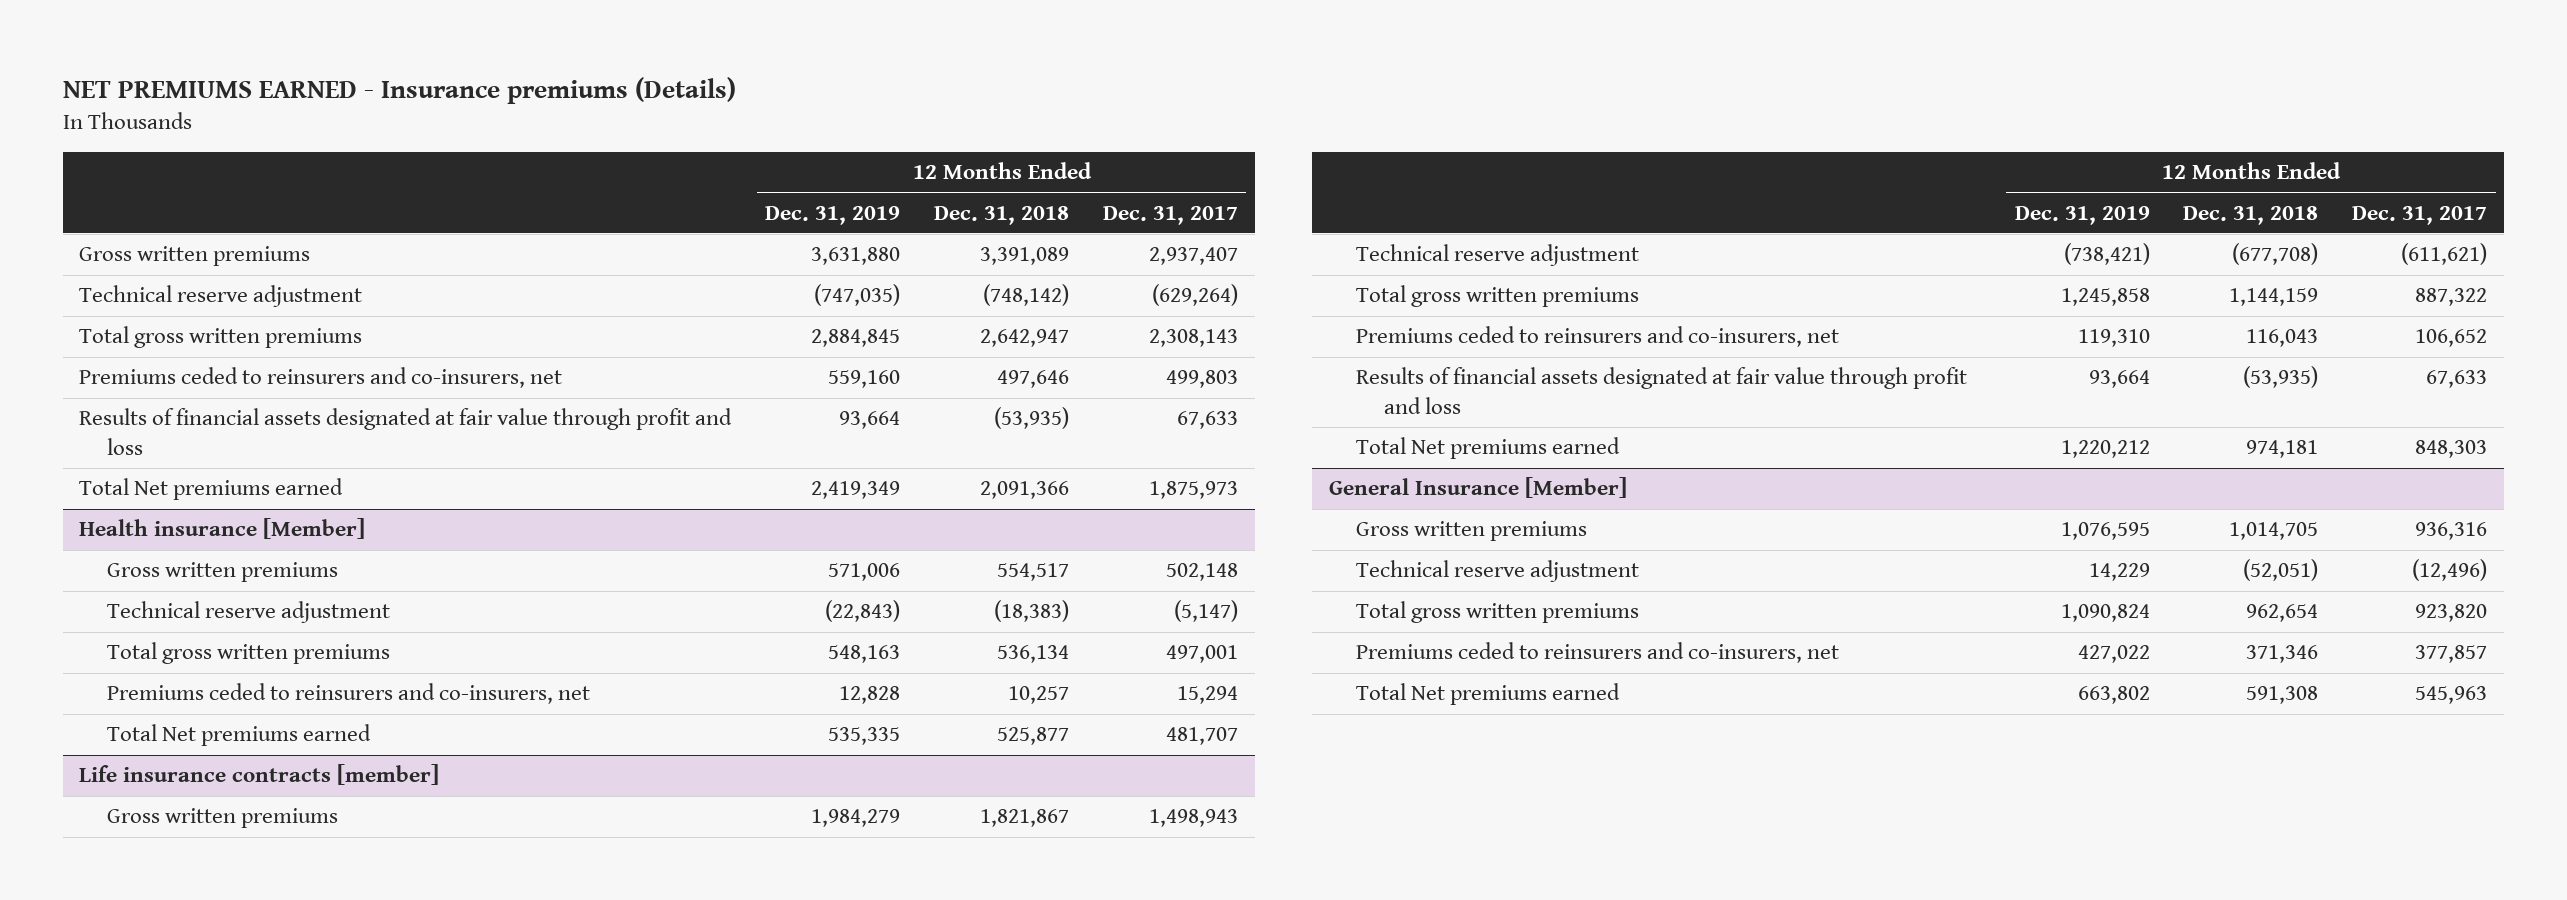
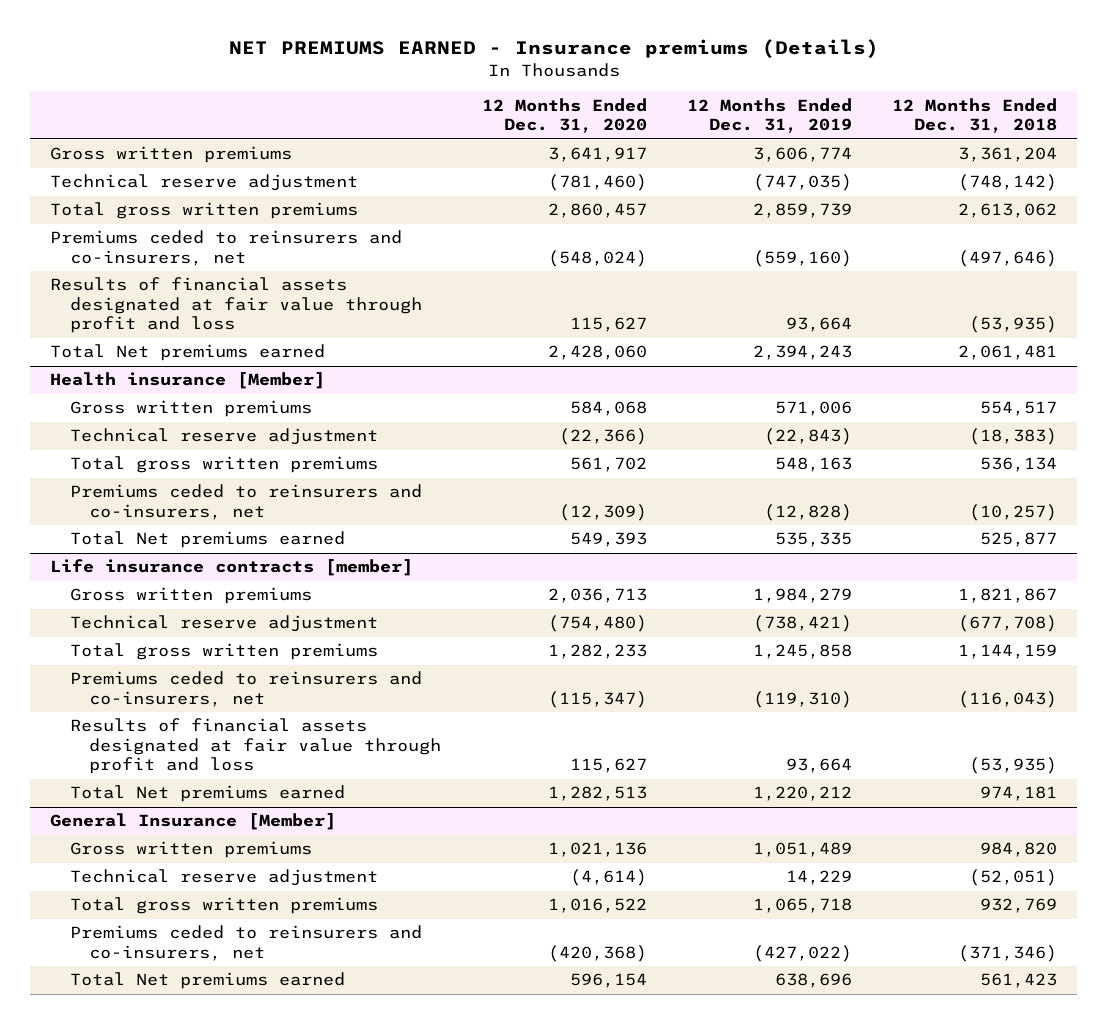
[1102,205,1238,225] Dec. 31, 2017 -> none
none -> [481,97,647,134] 12 Months Ended Dec. 31, 2020
[811,247,901,266] 3,631,880 -> [752,147,852,163] 3,606,774
[980,247,1070,266] 3,391,089 -> [958,147,1058,163] 3,361,204
[811,329,901,348] 2,884,845 -> [752,203,852,219] 2,859,739
[980,329,1070,348] 2,642,947 -> [958,203,1058,219] 2,613,062
[828,370,901,389] 559,160 -> [752,249,852,267] (559,160)
[997,370,1070,389] 497,646 -> [958,249,1058,267] (497,646)
[811,481,901,500] 2,419,349 -> [752,345,852,361] 2,394,243
[980,481,1070,500] 2,091,366 -> [958,345,1058,361] 2,061,481
[839,686,901,705] 12,828 -> [763,503,852,521] (12,828)
[1008,686,1070,705] 10,257 -> [969,503,1058,521] (10,257)
[2077,329,2150,348] 119,310 -> [752,690,852,708] (119,310)
[2246,329,2319,348] 116,043 -> [958,690,1058,708] (116,043)
[2060,522,2150,541] 1,076,595 -> [752,842,852,858] 1,051,489
[2229,522,2319,541] 1,014,705 -> [980,842,1058,858] 984,820
[2060,604,2150,623] 1,090,824 -> [752,898,852,914] 1,065,718
[2246,604,2319,623] 962,654 -> [980,898,1058,914] 932,769
[2077,645,2150,664] 427,022 -> [752,944,852,962] (427,022)
[2246,645,2319,664] 371,346 -> [958,944,1058,962] (371,346)
[2077,686,2150,705] 663,802 -> [774,973,852,989] 638,696
[2246,686,2319,705] 591,308 -> [980,973,1058,989] 561,423

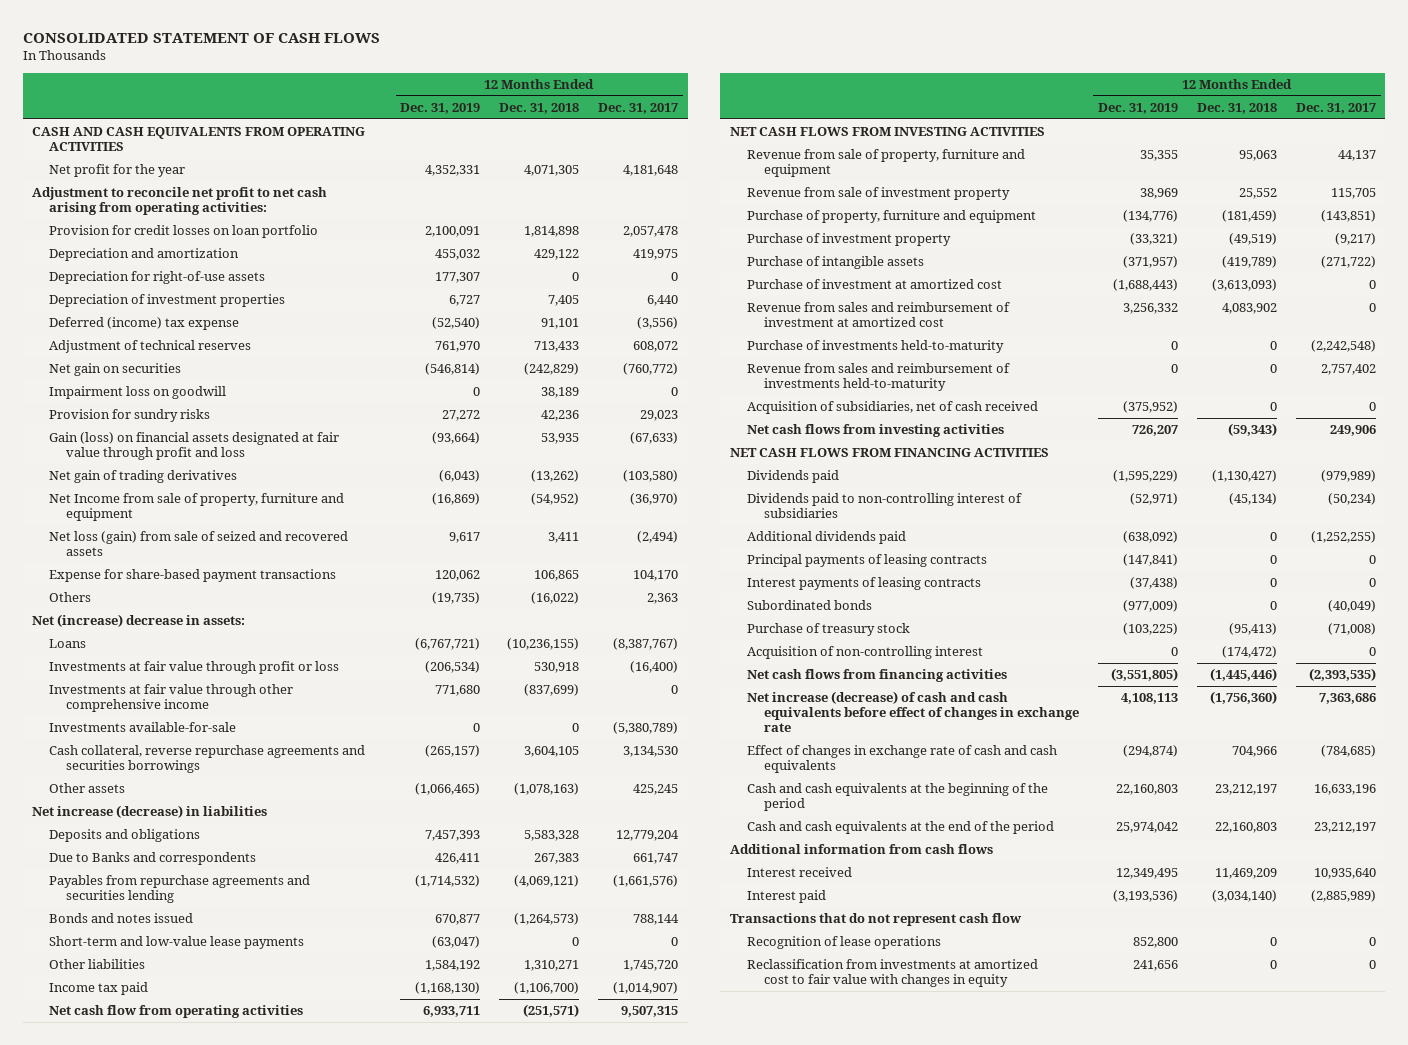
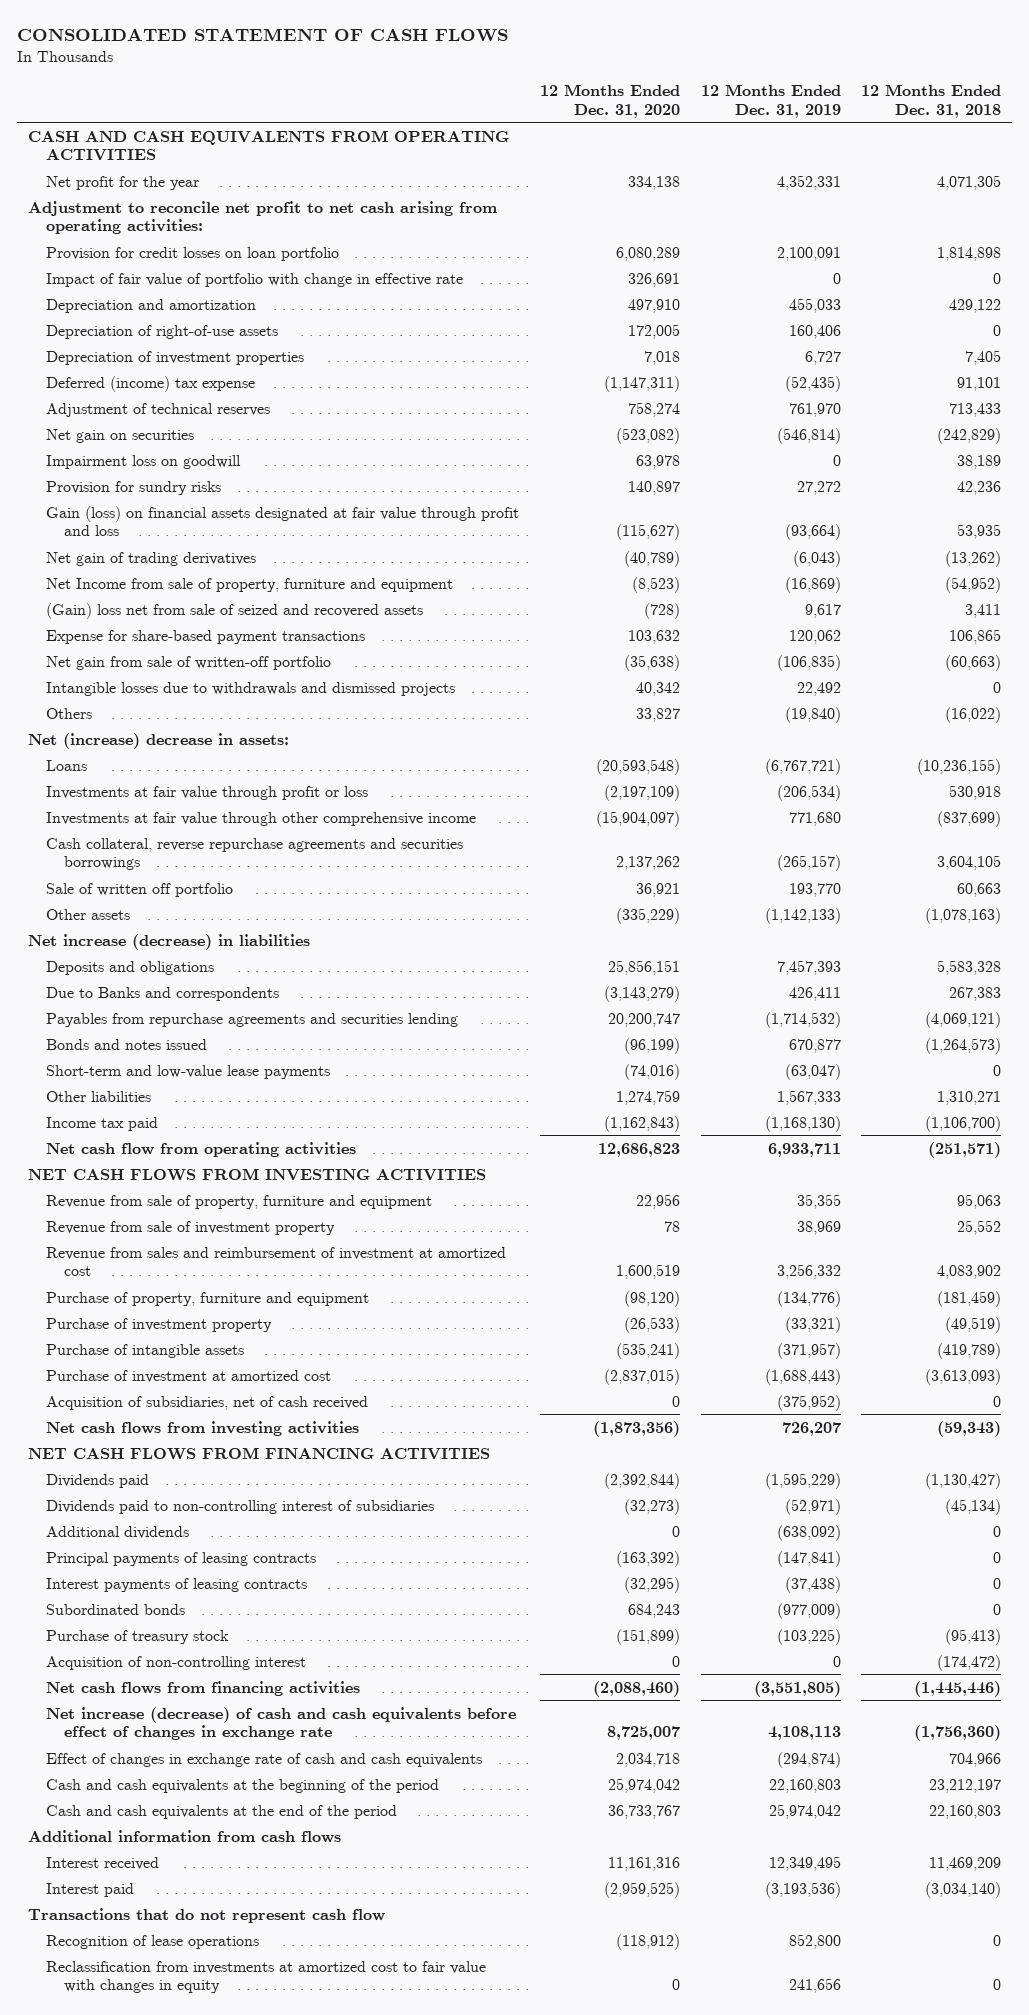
[598,102,679,114] Dec. 31, 2017 -> none
none -> [539,84,680,118] 12 Months Ended Dec. 31, 2020
none -> [45,272,463,287] Impact of fair value of portfolio with change in effective rate
[435,249,481,261] 455,032 -> [788,297,841,313] 455,033
[49,271,266,285] Depreciation for right-of-use assets -> [45,324,278,339] Depreciation of right-of-use assets
[435,272,481,284] 177,307 -> [788,324,841,339] 160,406
[432,317,481,330] (52,540) -> [784,375,841,392] (52,435)
[49,531,349,557] Net loss (gain) from sale of seized and recovered assets -> [45,602,423,619] (Gain) loss net from sale of seized and recovered assets
none -> [45,655,331,670] Net gain from sale of written-off portfolio
none -> [45,681,455,696] Intangible losses due to withdrawals and dismissed projects
[432,592,481,605] (19,735) -> [784,706,841,723] (19,840)
[49,722,237,733] Investments available-for-sale -> none
none -> [45,882,233,897] Sale of written off portfolio
[415,783,481,796] (1,066,465) -> [764,907,841,924] (1,142,133)
[425,960,481,972] 1,584,192 -> [776,1089,841,1105] 1,567,333
[746,302,1010,328] Revenue from sales and reimbursement of investment at amortized cost -> [45,1246,506,1276] Revenue from sales and reimbursement of investment at amortized cost
[746,340,1004,354] Purchase of investments held-to-maturity -> none
[746,363,1010,392] Revenue from sales and reimbursement of investments held-to-maturity -> none
[746,531,906,545] Additional dividends paid -> [45,1525,189,1539] Additional dividends

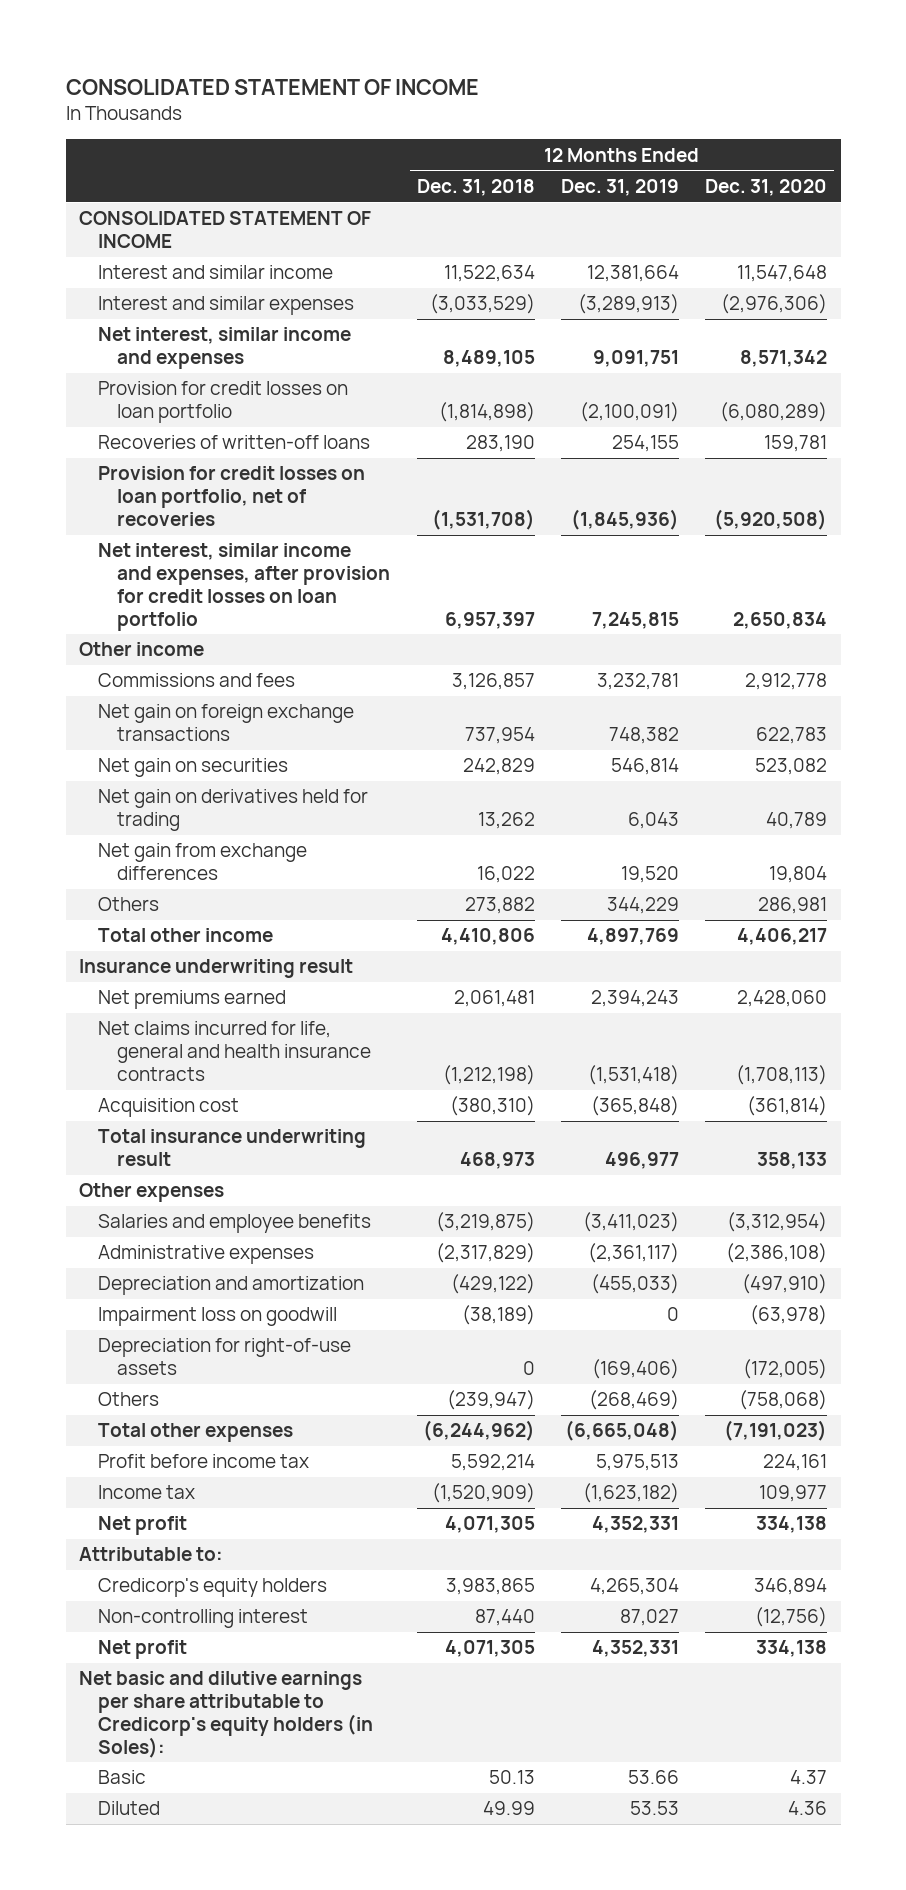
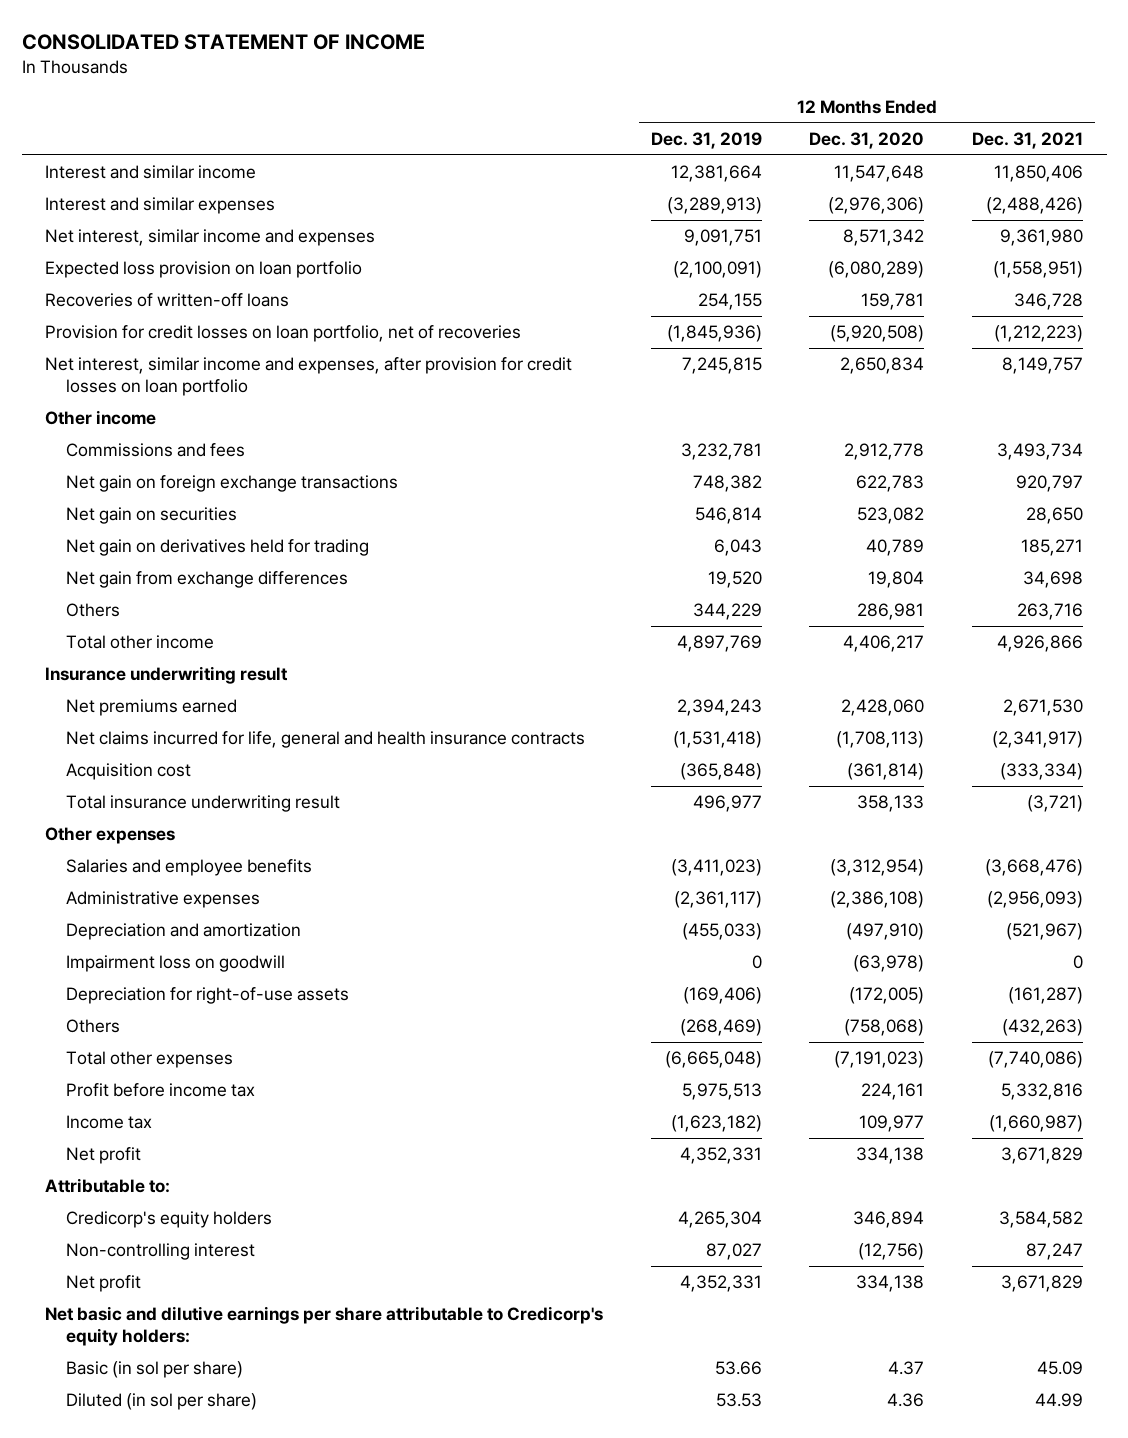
[416,178,535,196] Dec. 31, 2018 -> none
none -> [971,132,1083,150] Dec. 31, 2021
[78,211,371,249] CONSOLIDATED STATEMENT OF INCOME -> none
[98,381,349,424] Provision for credit losses on loan portfolio -> [45,261,363,279] Expected loss provision on loan portfolio
[78,1671,374,1758] Net basic and dilutive earnings per share attributable to Credicorp's equity holders (in Soles): -> [45,1306,604,1347] Net basic and dilutive earnings per share attributable to Credicorp's equity holders:
[98,1770,147,1785] Basic -> [66,1361,244,1379] Basic (in sol per share)
[98,1801,161,1816] Diluted -> [66,1393,258,1411] Diluted (in sol per share)

